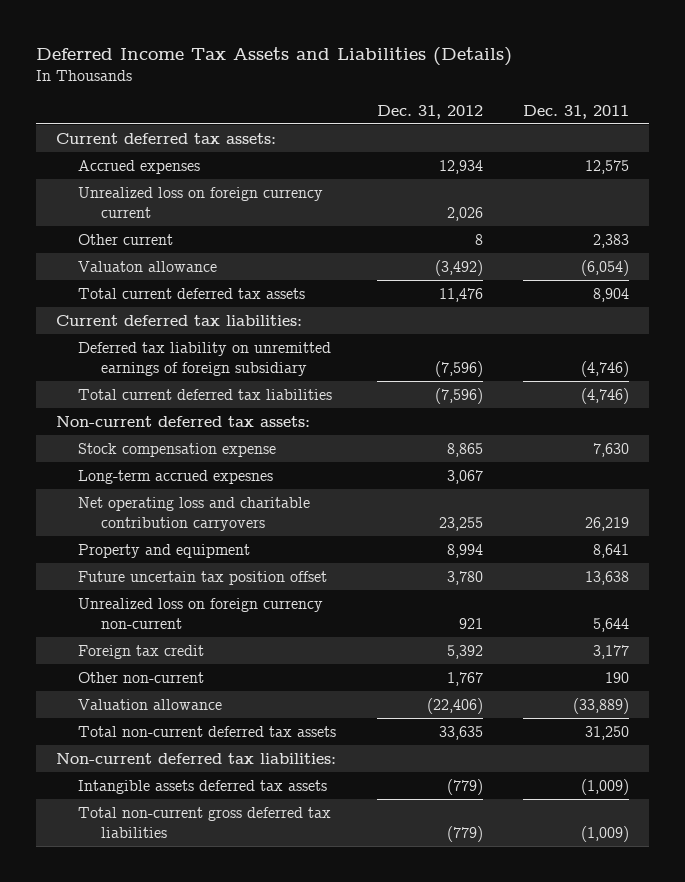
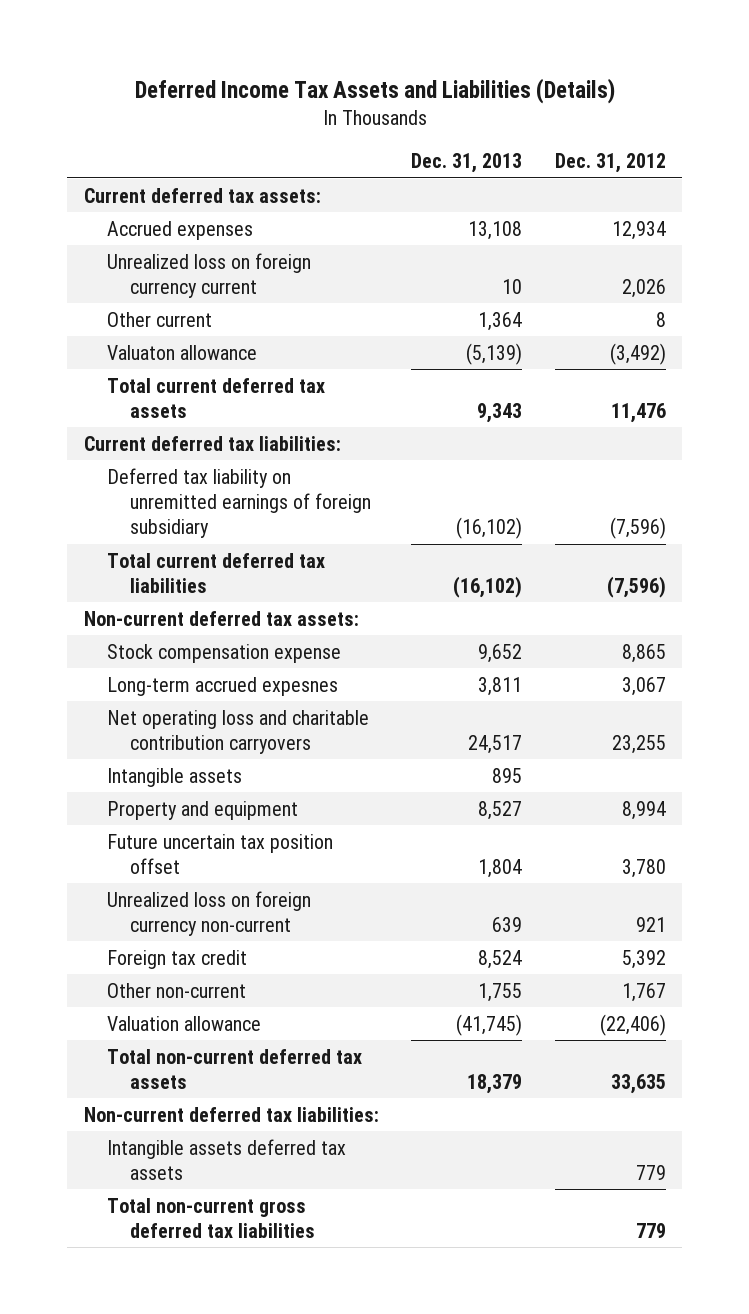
[523,104,630,119] Dec. 31, 2011 -> none
none -> [411,153,523,174] Dec. 31, 2013
none -> [107,767,243,787] Intangible assets
[446,778,483,795] (779) -> [635,1165,666,1181] 779
[446,825,483,842] (779) -> [635,1223,666,1239] 779

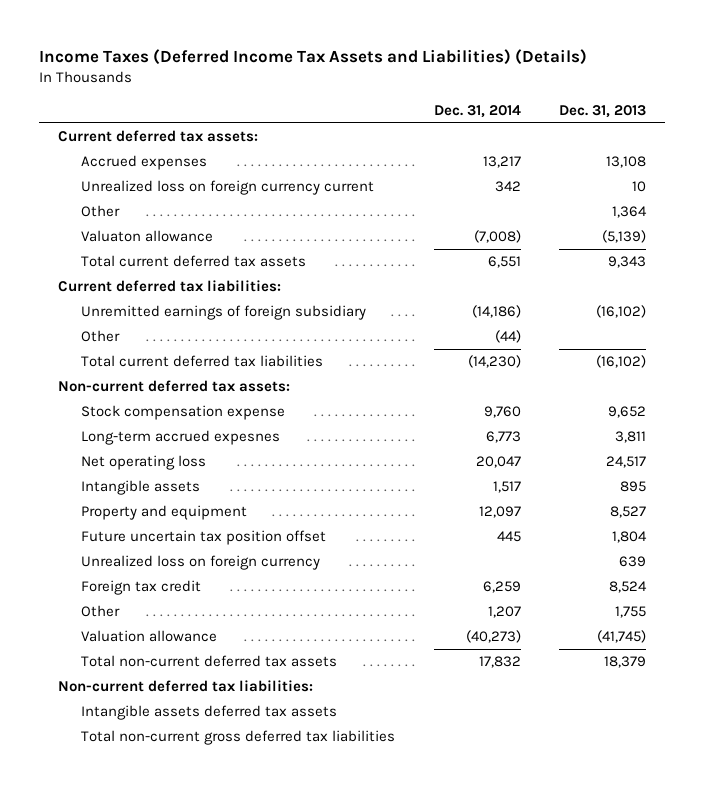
[134,78,615,105] Deferred Income Tax Assets and Liabilities (Details) -> [38,49,587,66] Income Taxes (Deferred Income Tax Assets and Liabilities) (Details)
[554,153,666,174] Dec. 31, 2012 -> none
none -> [433,104,521,118] Dec. 31, 2014
[107,311,213,327] Other current -> [81,205,121,218] Other
[107,467,372,539] Deferred tax liability on unremitted earnings of foreign subsidiary -> [81,305,367,321] Unremitted earnings of foreign subsidiary
none -> [81,330,121,343] Other
[107,709,370,755] Net operating loss and charitable contribution carryovers -> [81,455,207,471] Net operating loss
[107,890,312,937] Unrealized loss on foreign currency non-current -> [81,555,321,571] Unrealized loss on foreign currency
[107,982,247,998] Other non-current -> [81,605,121,618] Other

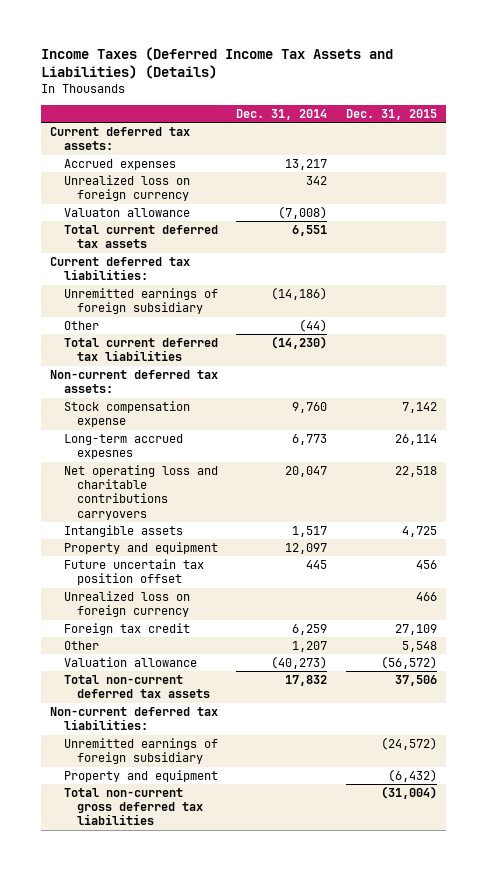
[558,104,646,118] Dec. 31, 2013 -> none
none -> [345,108,437,120] Dec. 31, 2015
[81,205,121,218] Other -> none
[81,180,375,196] Unrealized loss on foreign currency current -> [63,174,190,202] Unrealized loss on foreign currency
[81,455,207,471] Net operating loss -> [63,464,218,520] Net operating loss and charitable contributions carryovers
[81,705,338,721] Intangible assets deferred tax assets -> none
none -> [63,737,218,765] Unremitted earnings of foreign subsidiary
none -> [63,769,218,782] Property and equipment

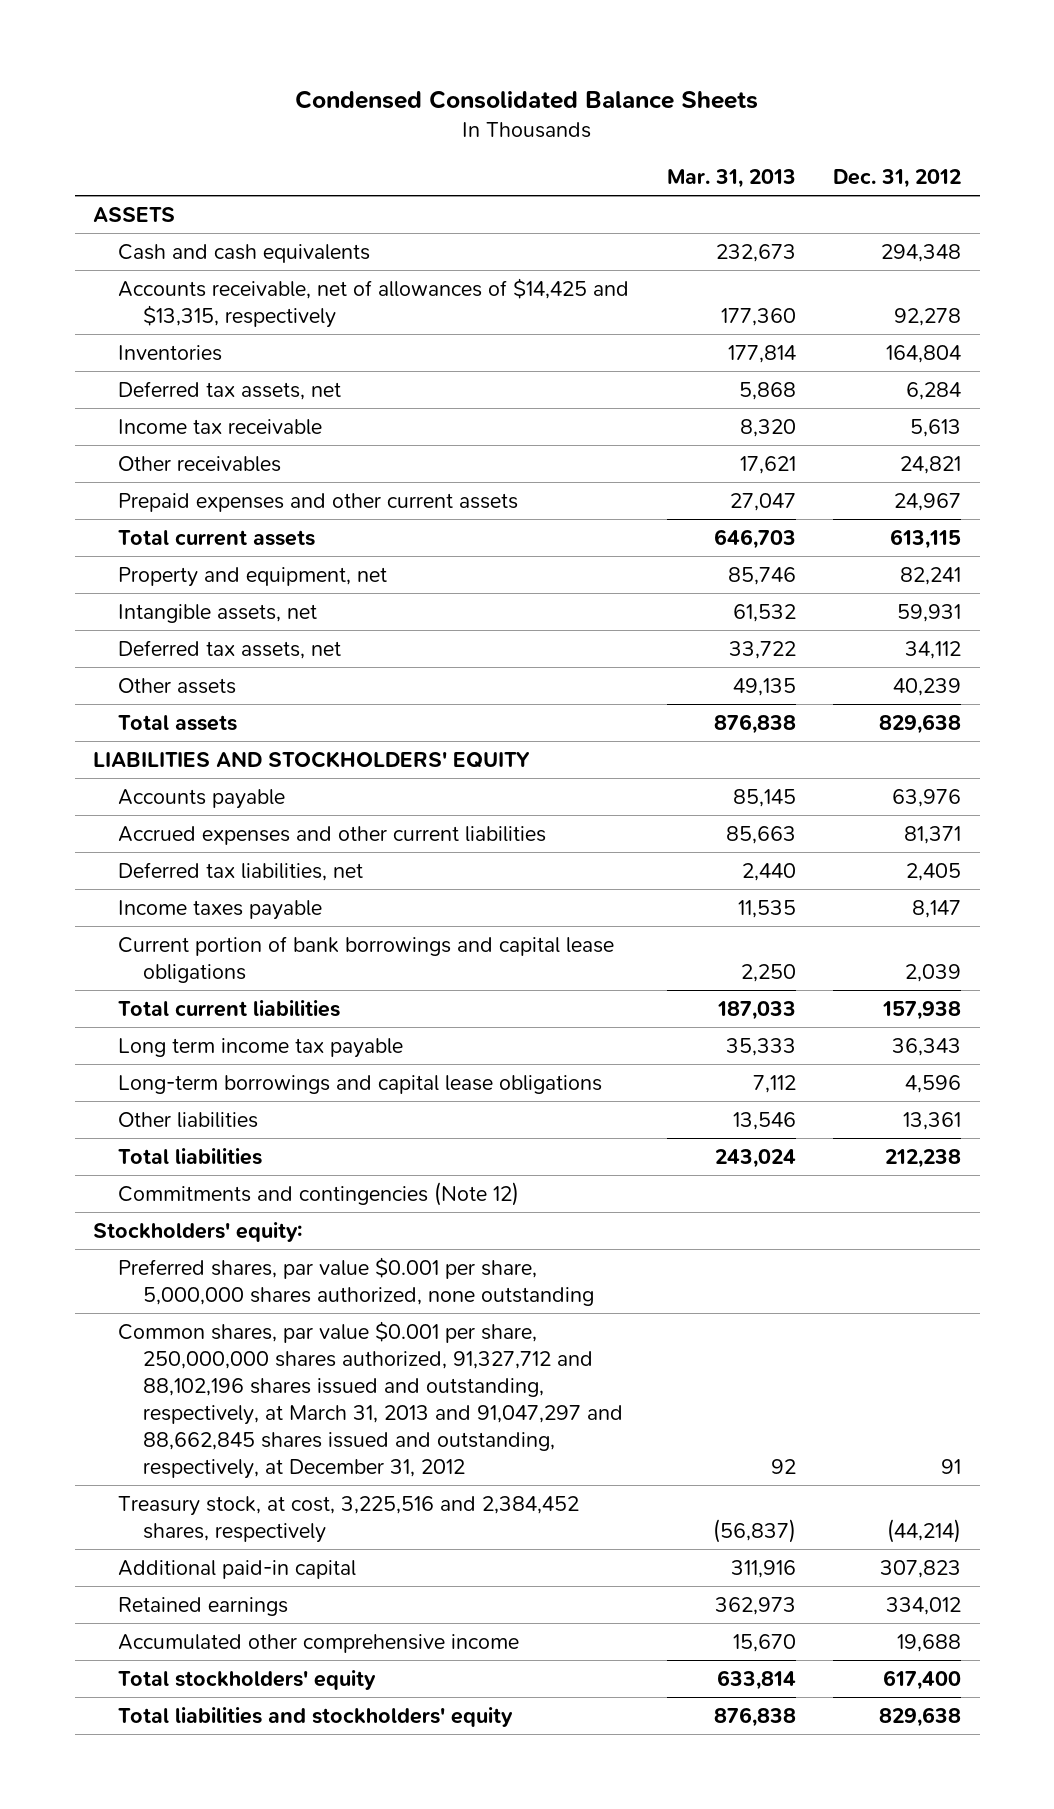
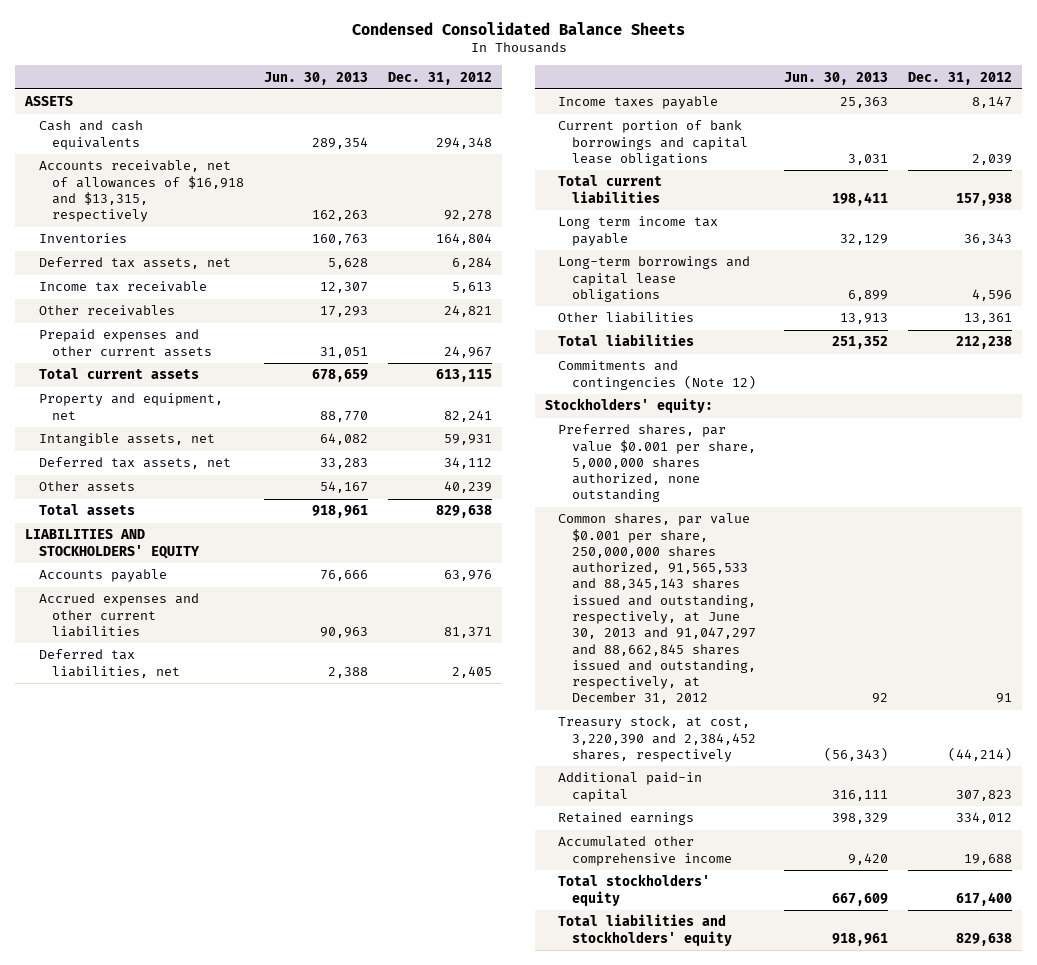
[666,168,796,188] Mar. 31, 2013 -> none
none -> [264,71,369,85] Jun. 30, 2013
[118,277,630,328] Accounts receivable, net of allowances of $14,425 and $13,315, respectively -> [38,160,245,223] Accounts receivable, net of allowances of $16,918 and $13,315, respectively
[118,1320,624,1479] Common shares, par value $0.001 per share, 250,000,000 shares authorized, 91,327,712 and 88,102,196 shares issued and outstanding, respectively, at March 31, 2013 and 91,047,297 and 88,662,845 shares issued and outstanding, respectively, at December 31, 2012 -> [558,513,757,705] Common shares, par value $0.001 per share, 250,000,000 shares authorized, 91,565,533 and 88,345,143 shares issued and outstanding, respectively, at June 30, 2013 and 91,047,297 and 88,662,845 shares issued and outstanding, respectively, at December 31, 2012
[118,1495,580,1543] Treasury stock, at cost, 3,225,516 and 2,384,452 shares, respectively -> [558,716,757,762] Treasury stock, at cost, 3,220,390 and 2,384,452 shares, respectively

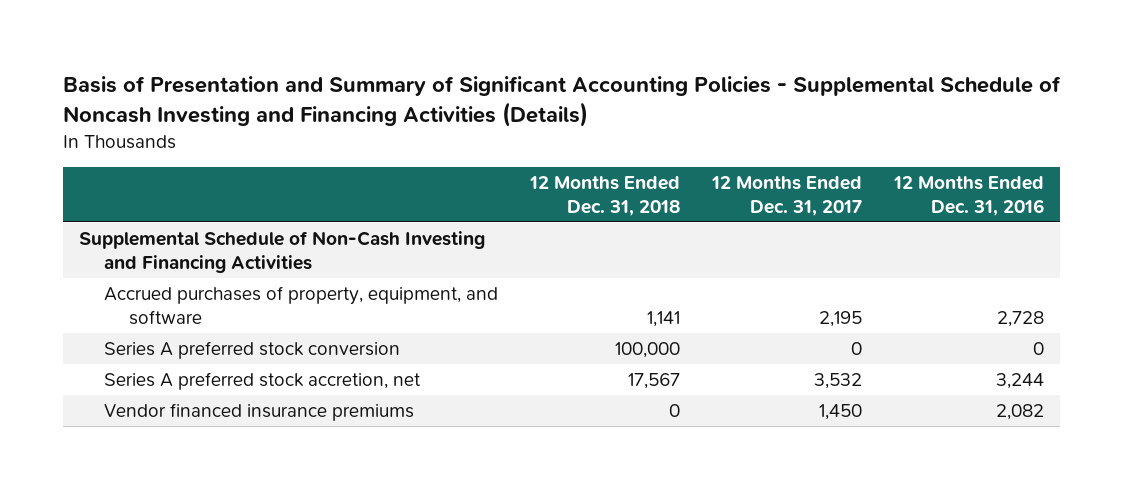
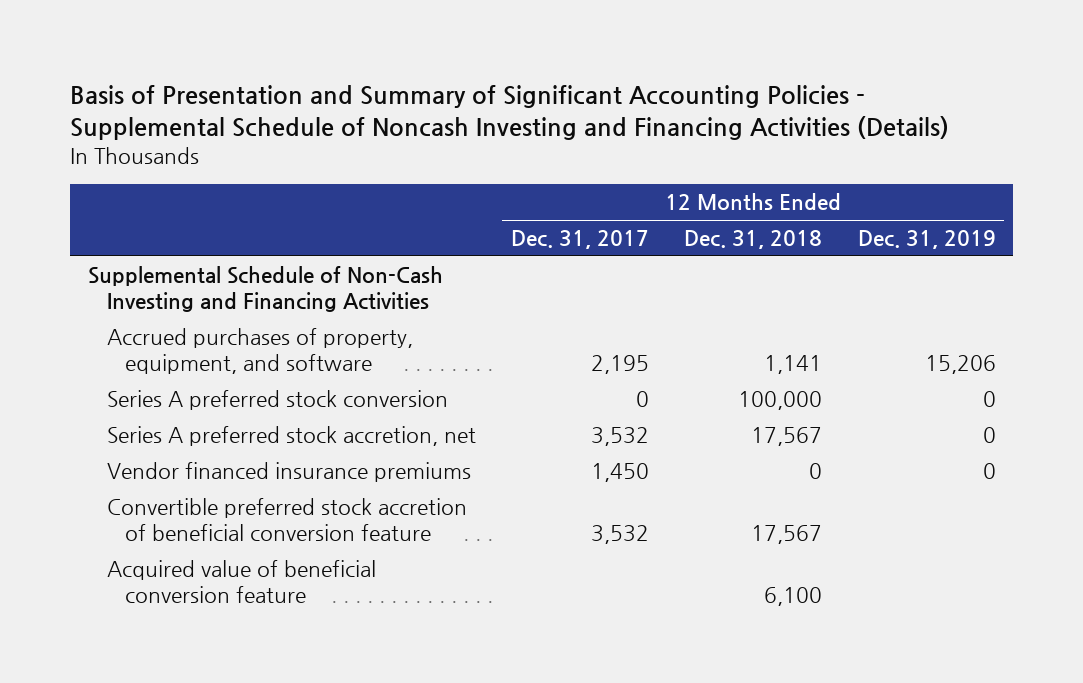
[893,176,1045,216] 12 Months Ended Dec. 31, 2016 -> none
none -> [857,230,996,250] Dec. 31, 2019
none -> [106,498,467,541] Convertible preferred stock accretion of beneficial conversion feature
none -> [106,560,376,603] Acquired value of beneficial conversion feature

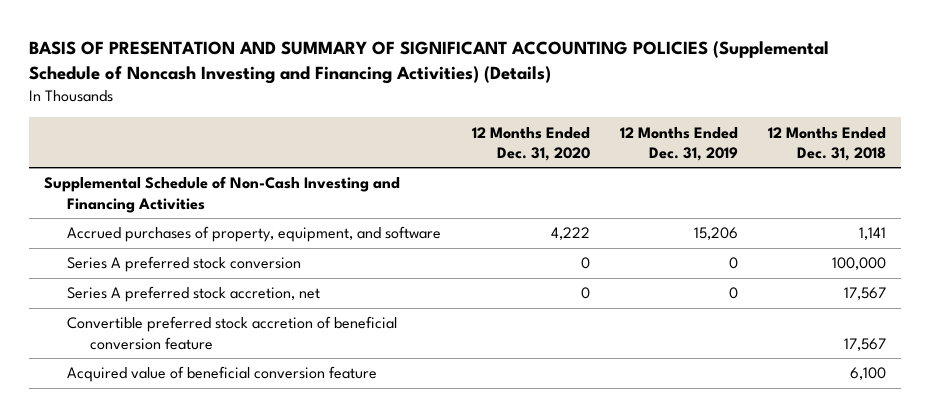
[70,84,950,140] Basis of Presentation and Summary of Significant Accounting Policies - Supplemental Schedule of Noncash Investing and Financing Activities (Details) -> [29,41,830,85] BASIS OF PRESENTATION AND SUMMARY OF SIGNIFICANT ACCOUNTING POLICIES (Supplemental Schedule of Noncash Investing and Financing Activities) (Details)
[510,230,649,250] Dec. 31, 2017 -> none
none -> [471,126,590,161] 12 Months Ended Dec. 31, 2020
[106,462,471,483] Vendor financed insurance premiums -> none

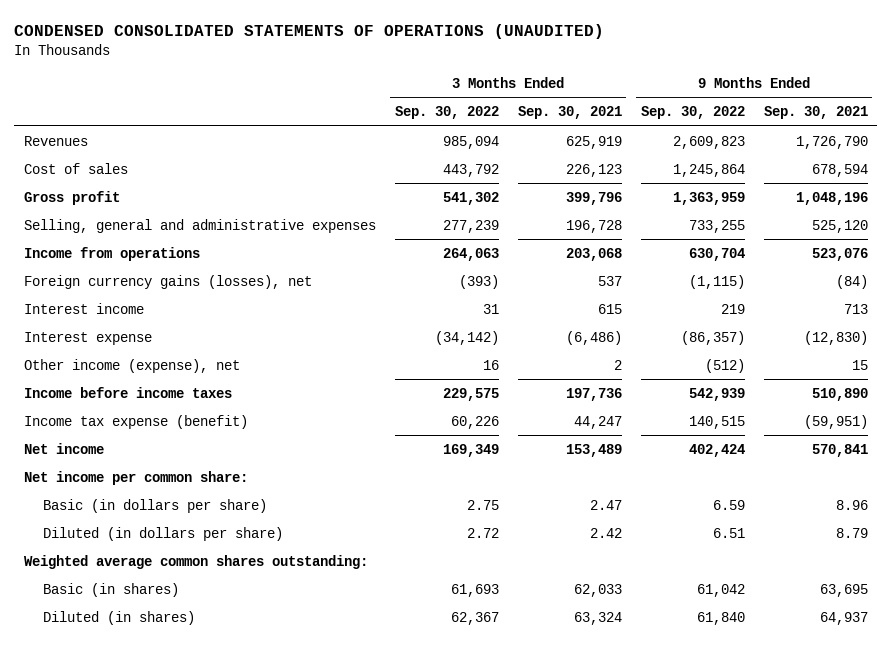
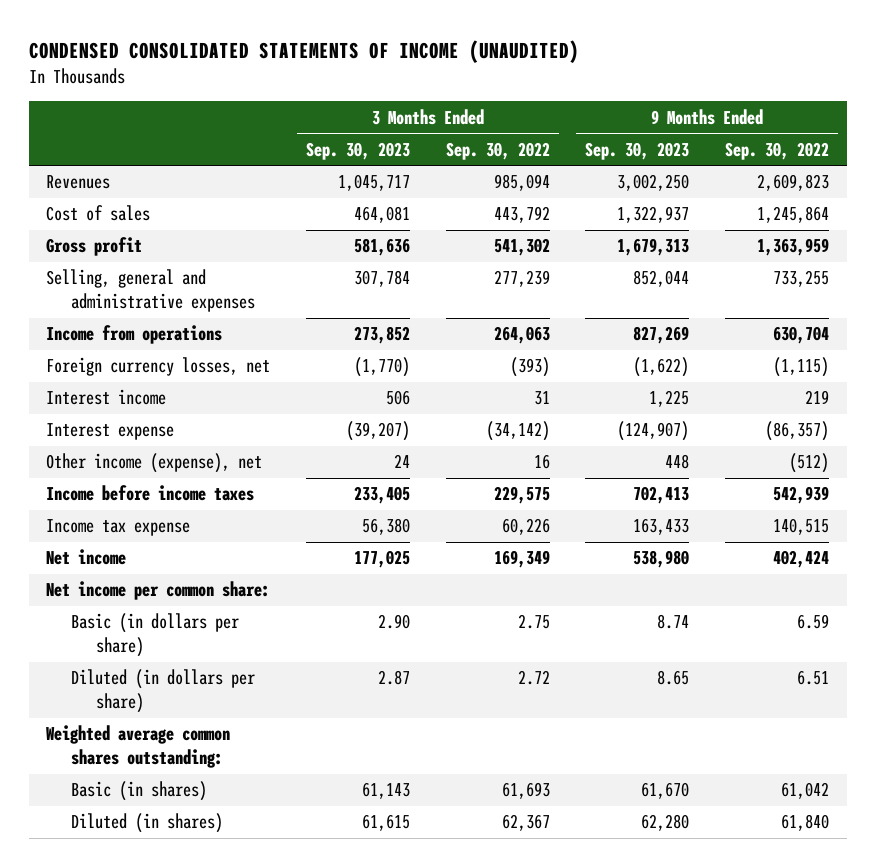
[14,23,605,39] CONDENSED CONSOLIDATED STATEMENTS OF OPERATIONS (UNAUDITED) -> [28,39,579,63] CONDENSED CONSOLIDATED STATEMENTS OF INCOME (UNAUDITED)
[517,106,622,120] Sep. 30, 2021 -> none
[763,106,868,120] Sep. 30, 2021 -> none
none -> [306,141,411,160] Sep. 30, 2023
none -> [585,141,690,160] Sep. 30, 2023
[23,274,312,289] Foreign currency gains (losses), net -> [46,357,271,377] Foreign currency losses, net
[23,414,248,429] Income tax expense (benefit) -> [46,519,191,537] Income tax expense

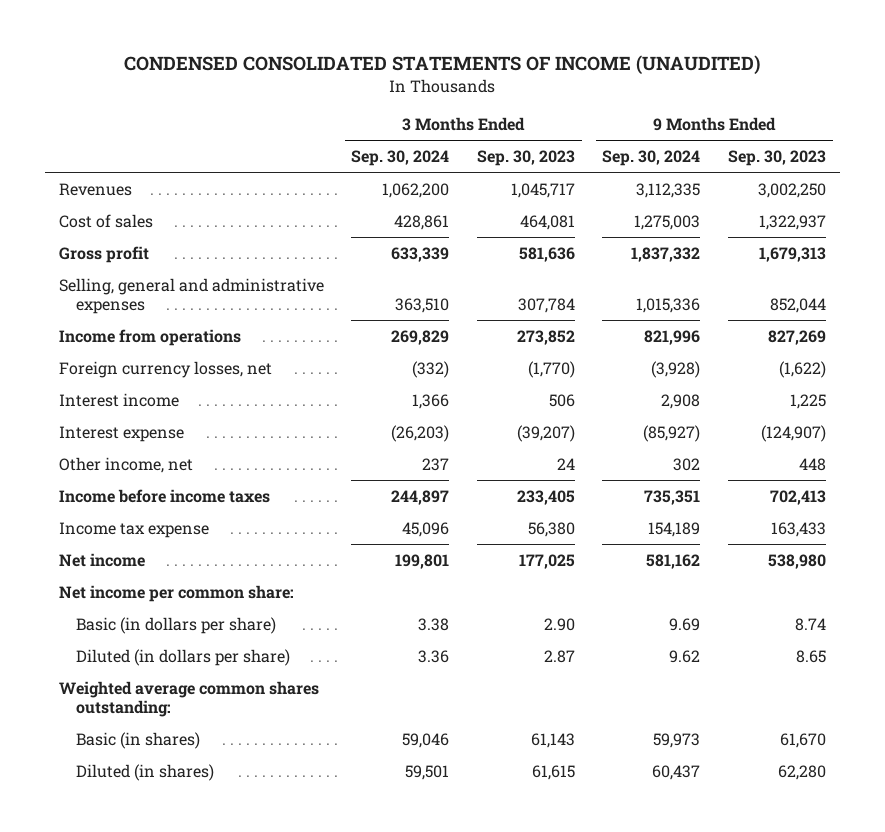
[445,141,550,160] Sep. 30, 2022 -> none
[724,141,829,160] Sep. 30, 2022 -> none
none -> [351,150,450,167] Sep. 30, 2024
none -> [602,150,701,167] Sep. 30, 2024
[46,453,263,474] Other income (expense), net -> [58,456,193,473] Other income, net

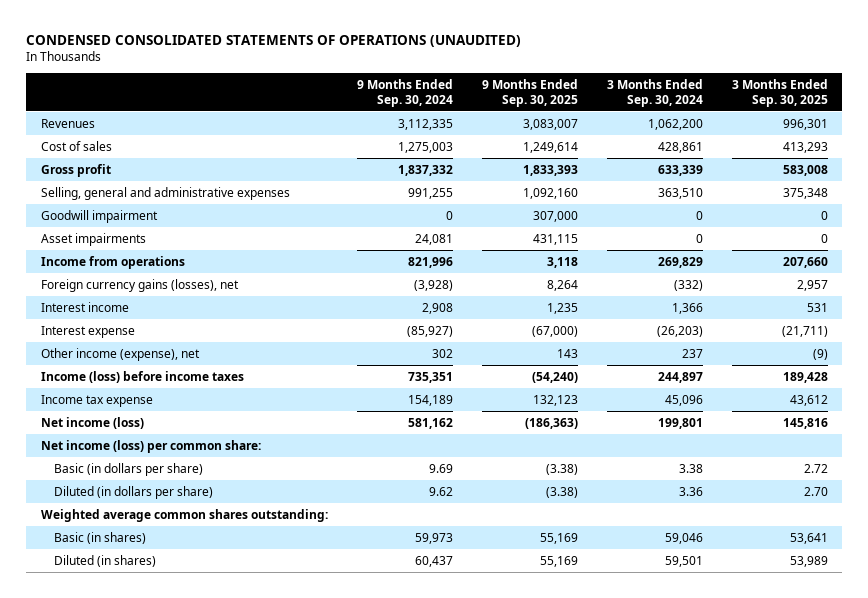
[124,55,761,76] CONDENSED CONSOLIDATED STATEMENTS OF INCOME (UNAUDITED) -> [26,34,522,47] CONDENSED CONSOLIDATED STATEMENTS OF OPERATIONS (UNAUDITED)
[476,150,575,167] Sep. 30, 2023 -> none
[727,150,826,167] Sep. 30, 2023 -> none
none -> [481,78,578,107] 9 Months Ended Sep. 30, 2025
none -> [731,78,828,107] 3 Months Ended Sep. 30, 2025
[636,298,701,314] 1,015,336 -> [407,187,453,199] 991,255
none -> [40,209,158,223] Goodwill impairment
none -> [40,232,146,246] Asset impairments
[58,360,272,378] Foreign currency losses, net -> [40,278,239,292] Foreign currency gains (losses), net
[58,456,193,473] Other income, net -> [40,347,200,361] Other income (expense), net
[58,488,270,503] Income before income taxes -> [40,370,244,383] Income (loss) before income taxes
[58,552,145,567] Net income -> [40,416,144,429] Net income (loss)
[58,584,294,602] Net income per common share: -> [40,439,261,453] Net income (loss) per common share:

